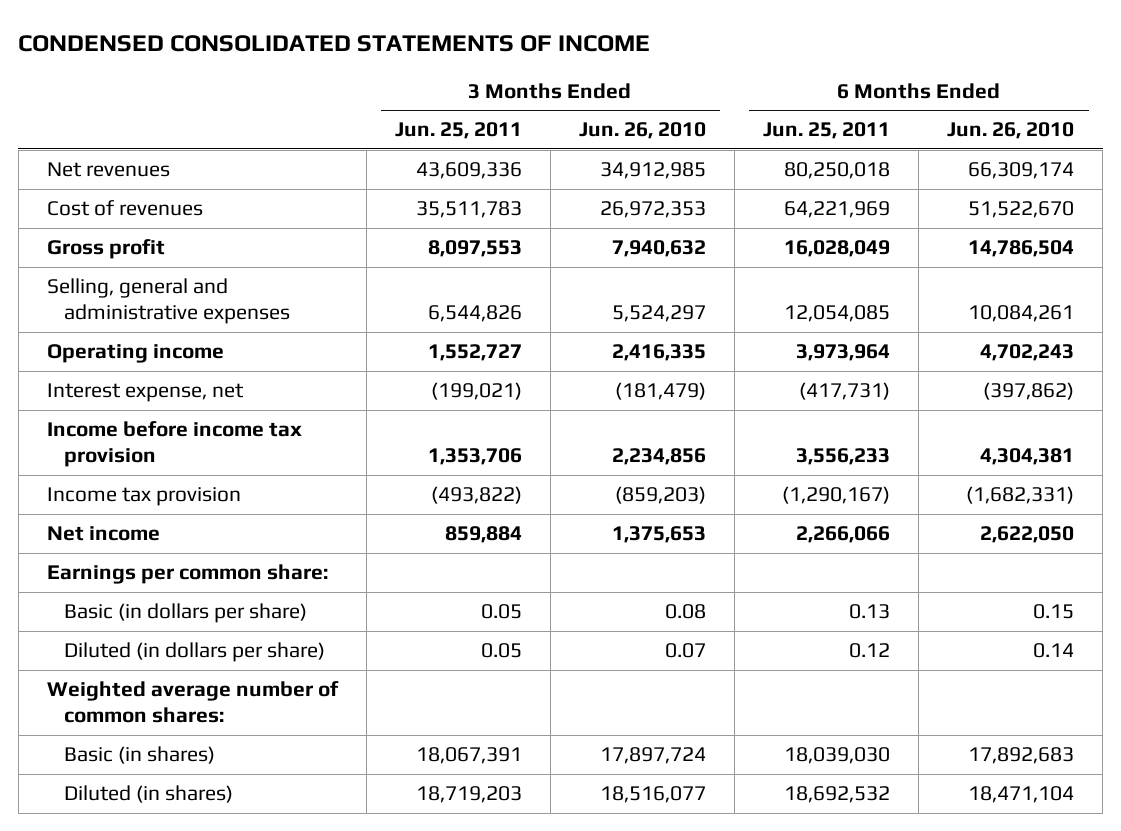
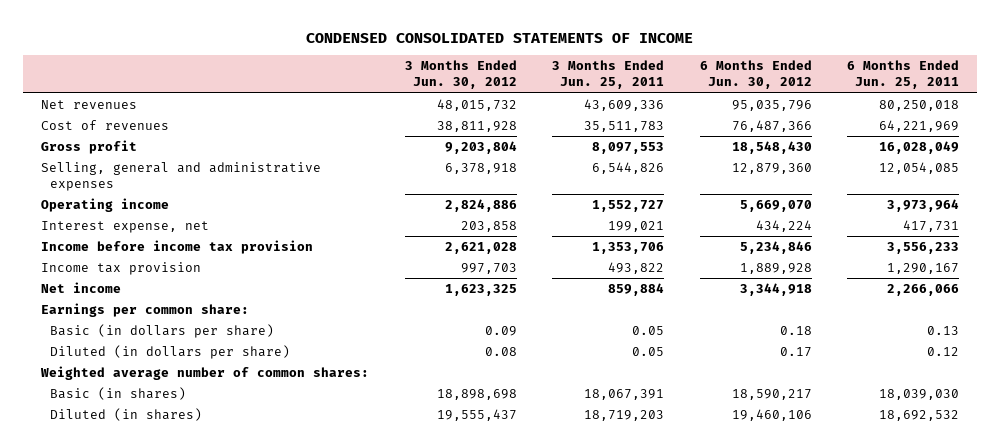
[578,122,706,140] Jun. 26, 2010 -> none
[947,122,1075,140] Jun. 26, 2010 -> none
none -> [404,60,517,90] 3 Months Ended Jun. 30, 2012
none -> [699,60,812,90] 6 Months Ended Jun. 30, 2012
[430,382,522,401] (199,021) -> [608,221,665,233] 199,021
[799,382,891,401] (417,731) -> [903,220,960,233] 417,731
[430,486,522,505] (493,822) -> [608,262,665,275] 493,822
[782,486,891,505] (1,290,167) -> [887,263,960,275] 1,290,167

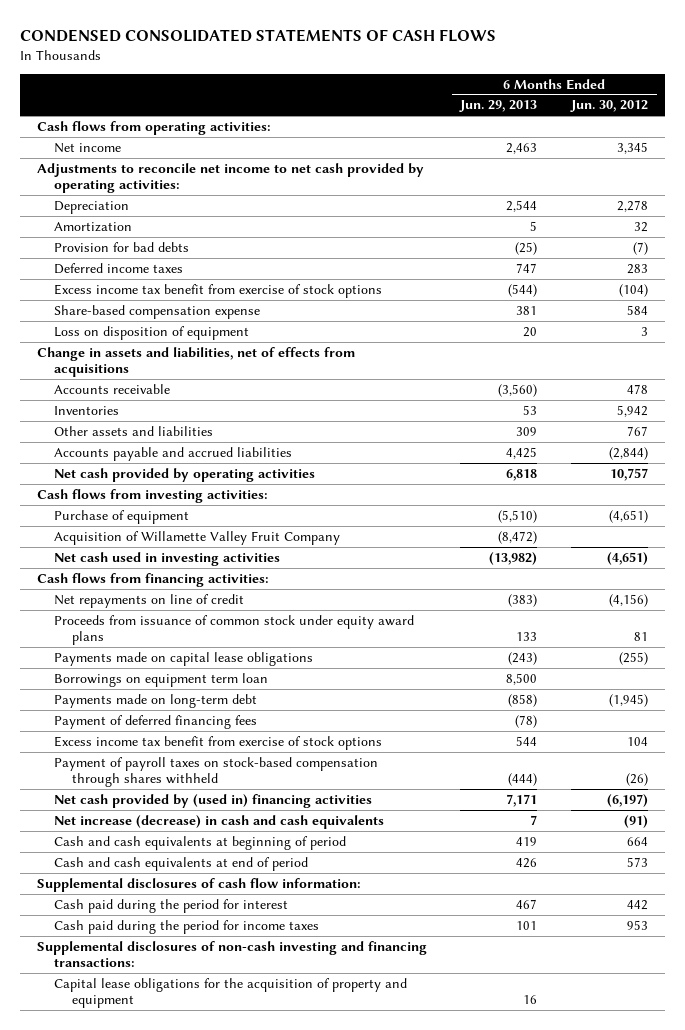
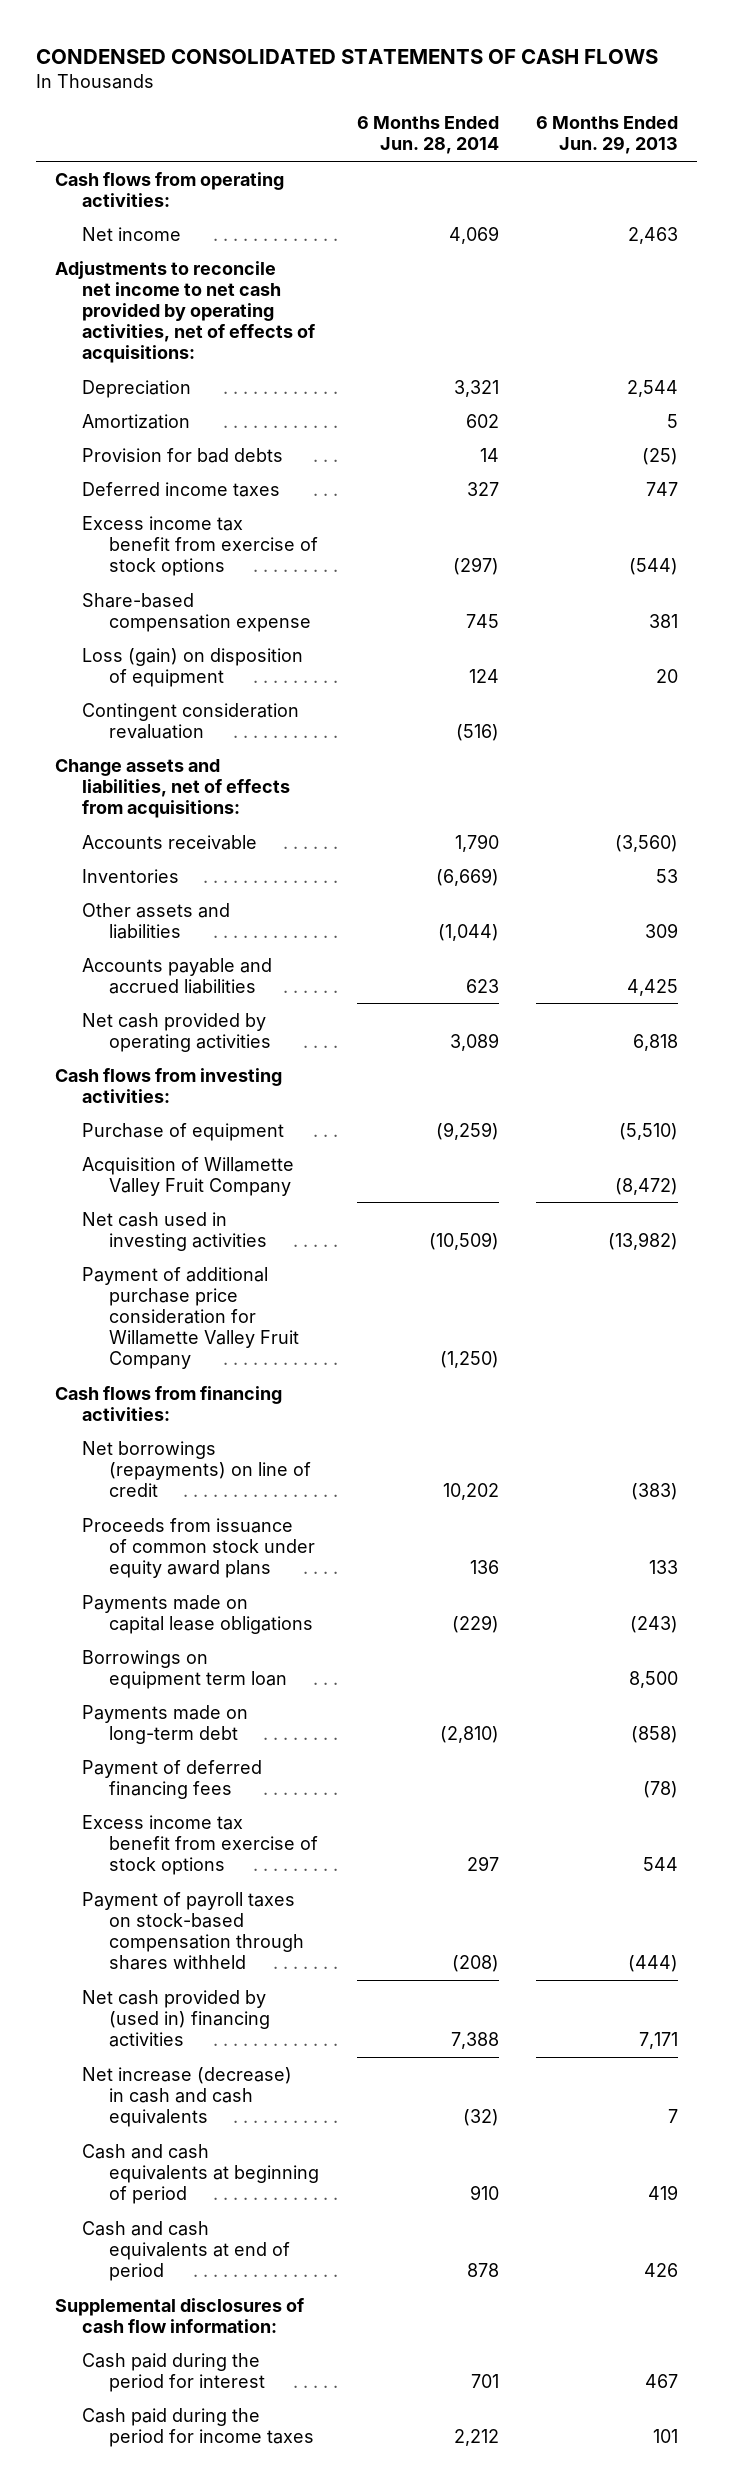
[570,100,649,113] Jun. 30, 2012 -> none
none -> [356,116,499,155] 6 Months Ended Jun. 28, 2014
[36,162,424,194] Adjustments to reconcile net income to net cash provided by operating activities: -> [54,260,315,364] Adjustments to reconcile net income to net cash provided by operating activities, net of effects of acquisitions:
[54,325,250,340] Loss on disposition of equipment -> [81,647,303,687] Loss (gain) on disposition of equipment
none -> [81,702,299,739] Contingent consideration revaluation
[36,346,355,378] Change in assets and liabilities, net of effects from acquisitions -> [54,758,290,818] Change assets and liabilities, net of effects from acquisitions:
none -> [81,1266,300,1370] Payment of additional purchase price consideration for Willamette Valley Fruit Company
[54,593,245,608] Net repayments on line of credit -> [81,1440,312,1497] Net borrowings (repayments) on line of credit
[36,940,427,968] Supplemental disclosures of non-cash investing and financing transactions: -> none
[54,977,408,1009] Capital lease obligations for the acquisition of property and equipment -> none

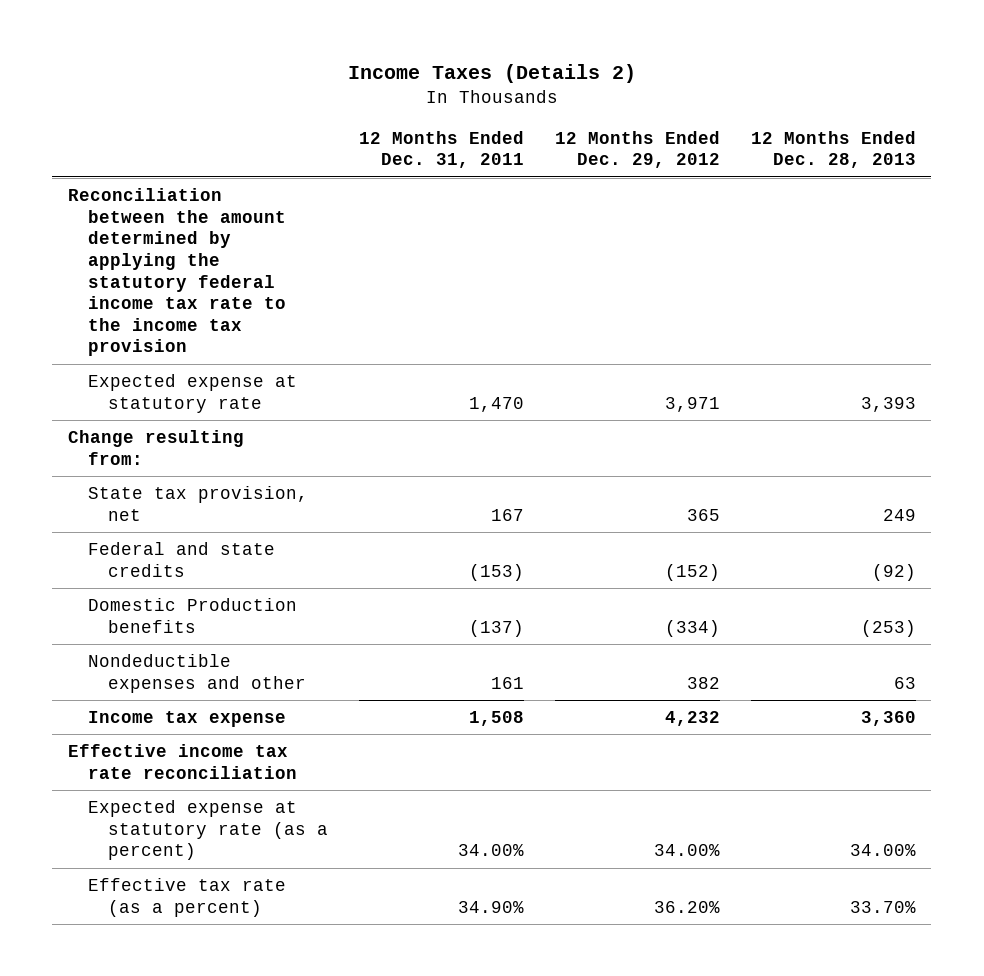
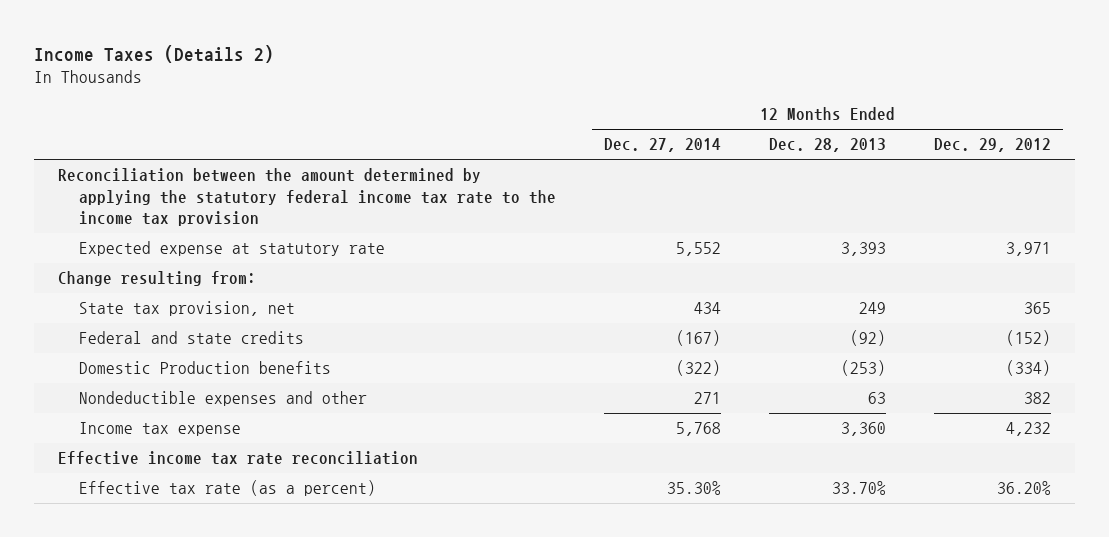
[358,130,524,169] 12 Months Ended Dec. 31, 2011 -> none
none -> [604,138,722,153] Dec. 27, 2014
[87,799,328,861] Expected expense at statutory rate (as a percent) -> none

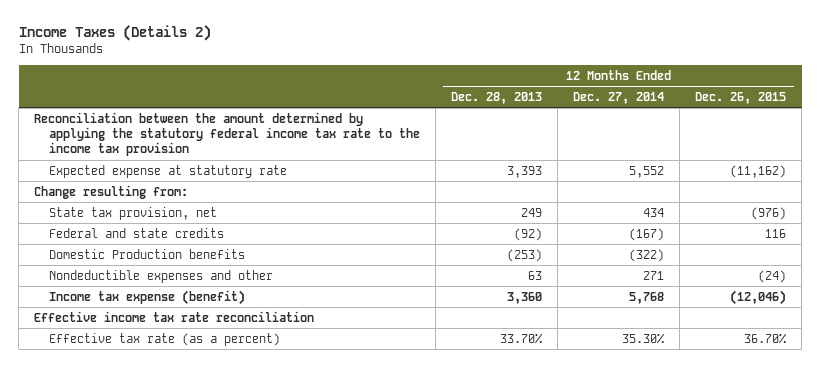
[934,138,1052,153] Dec. 29, 2012 -> none
none -> [695,91,787,104] Dec. 26, 2015
[79,422,242,437] Income tax expense -> [48,289,245,305] Income tax expense (benefit)

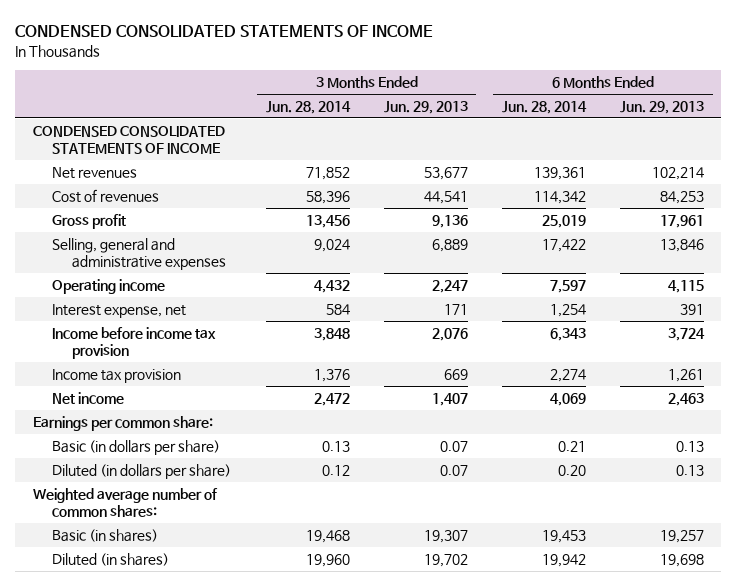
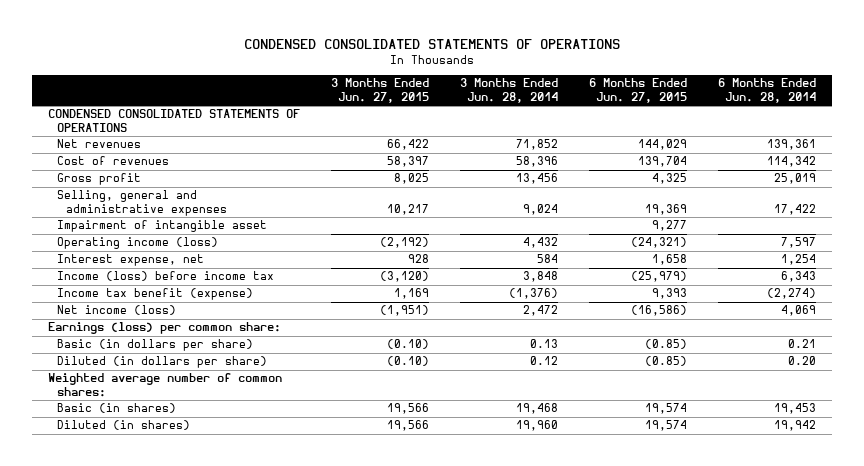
[15,25,434,38] CONDENSED CONSOLIDATED STATEMENTS OF INCOME -> [243,39,620,50] CONDENSED CONSOLIDATED STATEMENTS OF OPERATIONS
[383,101,468,115] Jun. 29, 2013 -> none
[620,101,705,115] Jun. 29, 2013 -> none
none -> [330,78,429,104] 3 Months Ended Jun. 27, 2015
none -> [589,78,688,104] 6 Months Ended Jun. 27, 2015
[32,125,225,154] CONDENSED CONSOLIDATED STATEMENTS OF INCOME -> [47,109,300,133] CONDENSED CONSOLIDATED STATEMENTS OF OPERATIONS
none -> [56,220,267,233] Impairment of intangible asset
[52,278,166,294] Operating income -> [56,237,218,250] Operating income (loss)
[52,326,217,359] Income before income tax provision -> [56,271,274,282] Income (loss) before income tax
[52,368,182,383] Income tax provision -> [56,288,253,301] Income tax benefit (expense)
[313,368,350,382] 1,376 -> [508,288,558,300] (1,376)
[549,368,586,382] 2,274 -> [767,288,817,300] (2,274)
[52,391,125,404] Net income -> [56,305,176,316] Net income (loss)
[32,415,213,431] Earnings per common share: -> [47,322,281,335] Earnings (loss) per common share:

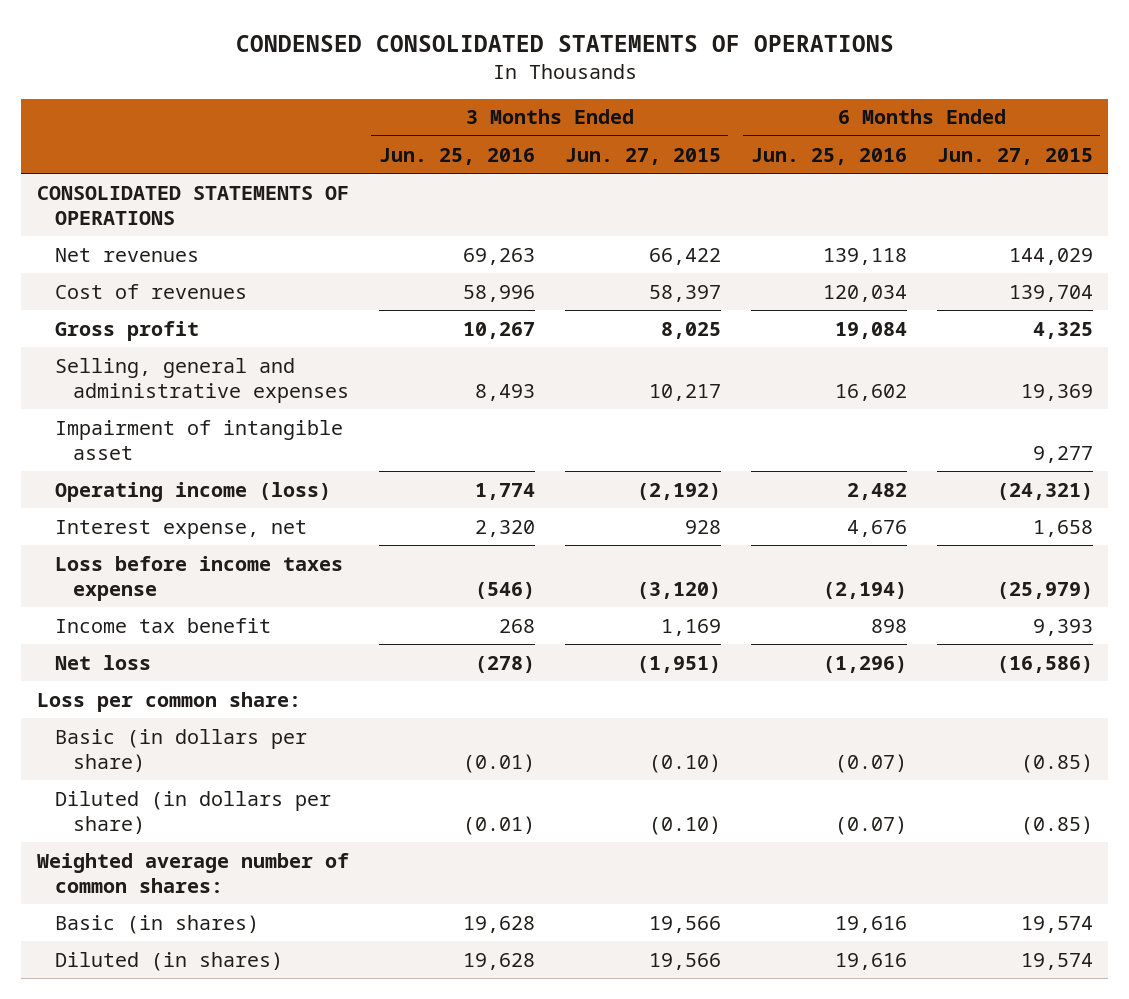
[459,78,558,104] 3 Months Ended Jun. 28, 2014 -> none
[718,78,817,104] 6 Months Ended Jun. 28, 2014 -> none
none -> [378,147,535,165] Jun. 25, 2016
none -> [750,147,907,165] Jun. 25, 2016
[47,109,300,133] CONDENSED CONSOLIDATED STATEMENTS OF OPERATIONS -> [36,185,349,225] CONSOLIDATED STATEMENTS OF OPERATIONS
[56,271,274,282] Income (loss) before income tax -> [54,555,343,601] Loss before income taxes expense
[56,288,253,301] Income tax benefit (expense) -> [54,617,271,633] Income tax benefit
[56,305,176,316] Net income (loss) -> [54,654,151,670] Net loss
[47,322,281,335] Earnings (loss) per common share: -> [36,691,301,712] Loss per common share:

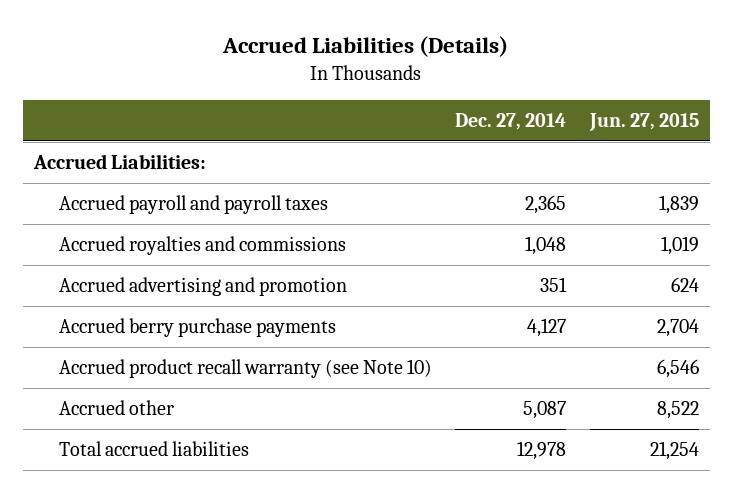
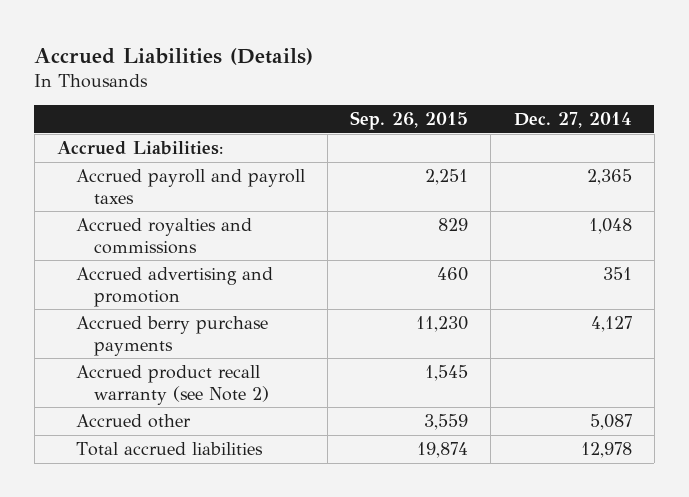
[588,112,699,131] Jun. 27, 2015 -> none
none -> [350,111,469,131] Sep. 26, 2015
[59,359,433,379] Accrued product recall warranty (see Note 10) -> [75,365,270,405] Accrued product recall warranty (see Note 2)

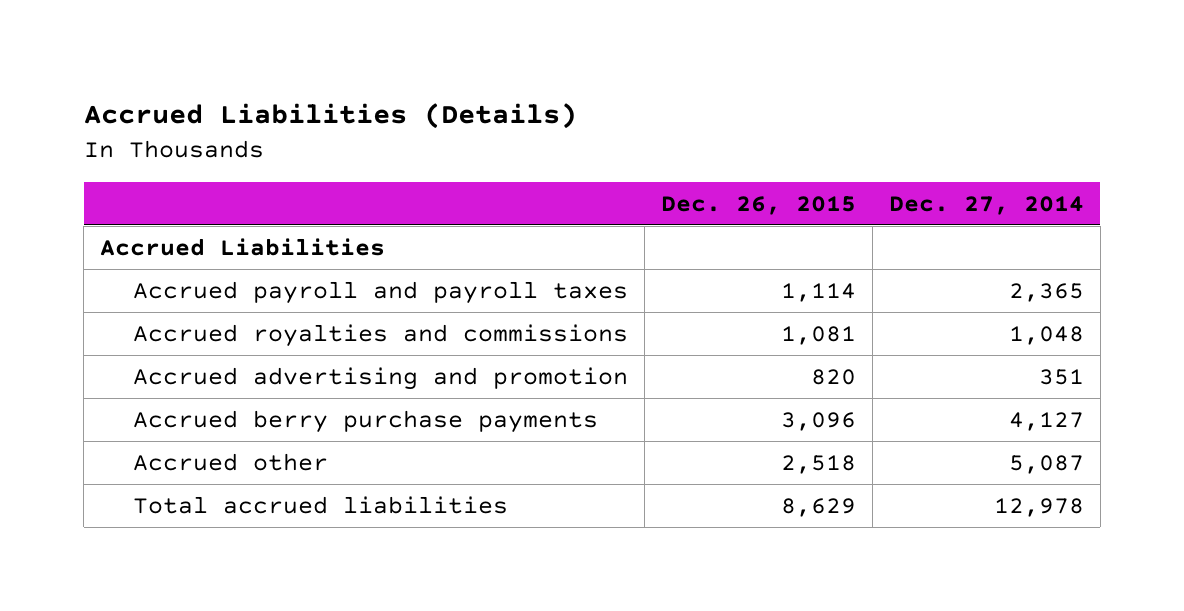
[350,111,469,131] Sep. 26, 2015 -> none
none -> [661,195,857,215] Dec. 26, 2015
[57,141,224,156] Accrued Liabilities: -> [100,237,386,256] Accrued Liabilities
[75,365,270,405] Accrued product recall warranty (see Note 2) -> none

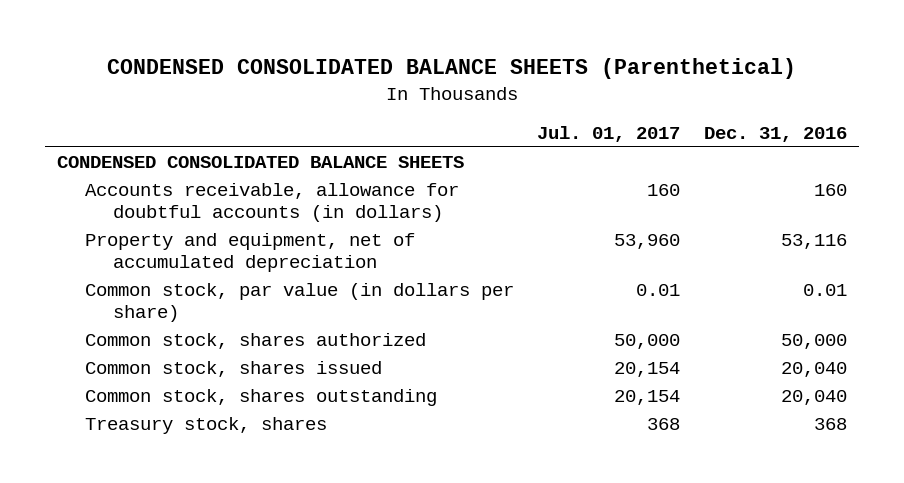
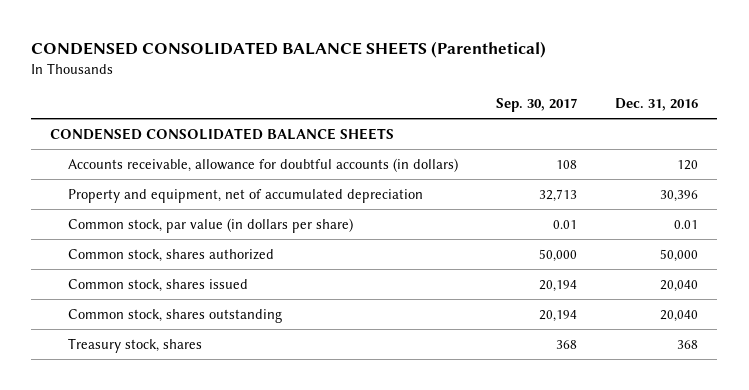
[537,125,681,142] Jul. 01, 2017 -> none
none -> [495,97,577,112] Sep. 30, 2017
[813,184,847,197] 160 -> [677,159,699,170] 120
[780,234,847,250] 53,116 -> [660,189,699,202] 30,396

